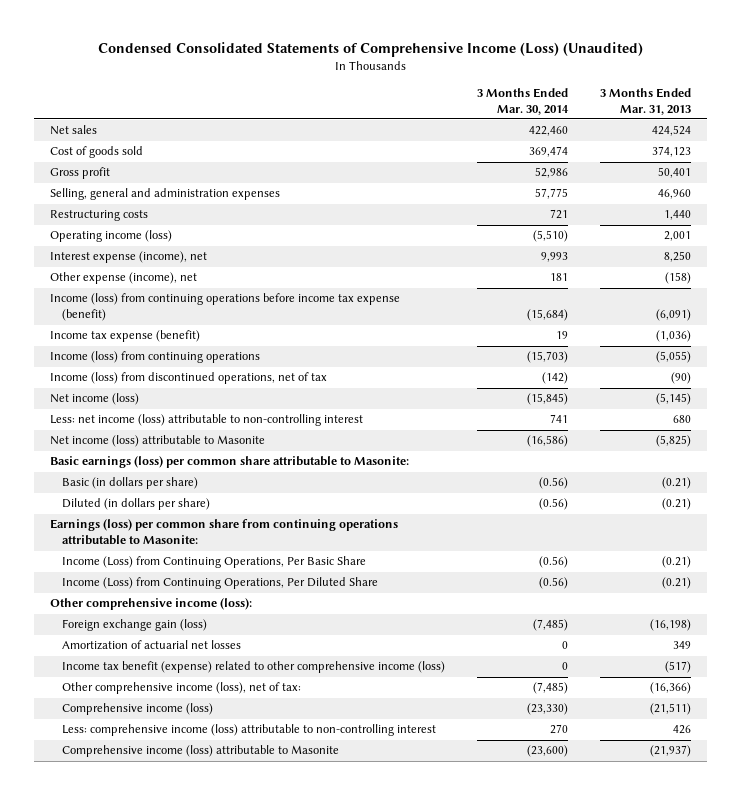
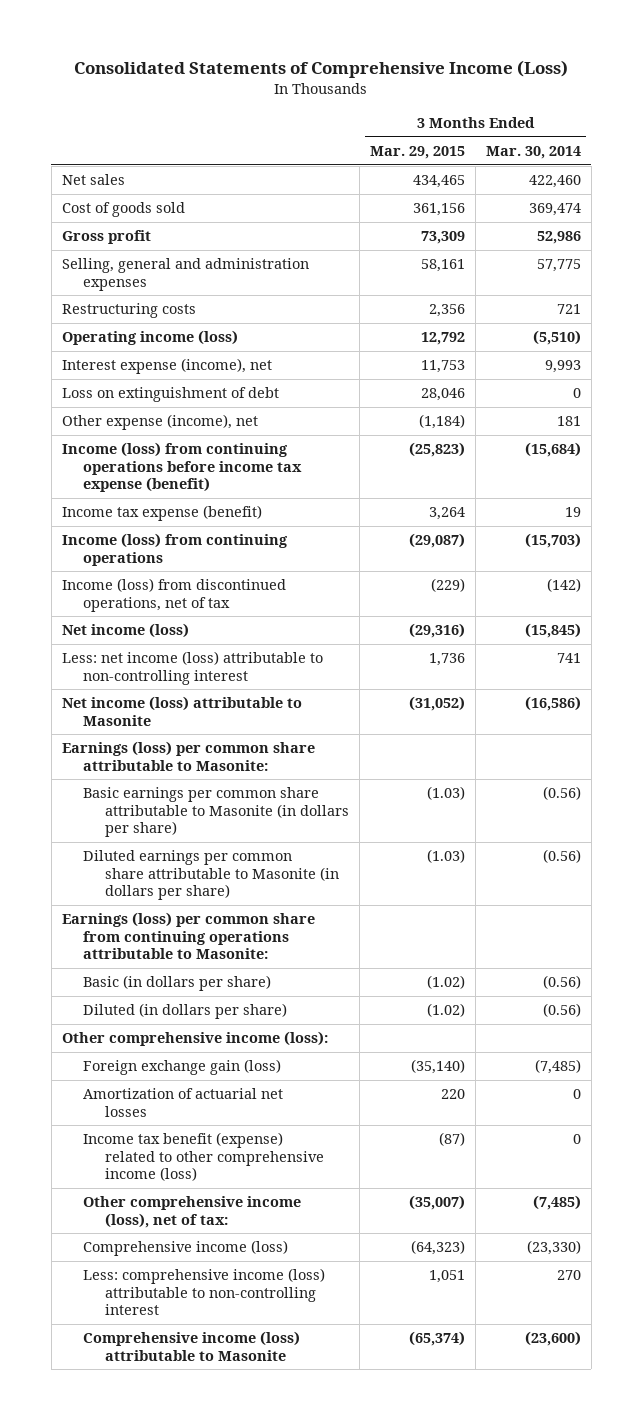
[97,42,643,58] Condensed Consolidated Statements of Comprehensive Income (Loss) (Unaudited) -> [74,59,569,78] Consolidated Statements of Comprehensive Income (Loss)
[600,87,692,115] 3 Months Ended Mar. 31, 2013 -> none
none -> [370,145,466,159] Mar. 29, 2015
none -> [61,387,279,403] Loss on extinguishment of debt
[50,456,410,469] Basic earnings (loss) per common share attributable to Masonite: -> [61,741,315,771] Earnings (loss) per common share attributable to Masonite:
none -> [83,787,350,837] Basic earnings per common share attributable to Masonite (in dollars per share)
none -> [83,850,340,900] Diluted earnings per common share attributable to Masonite (in dollars per share)
[50,519,399,546] Earnings (loss) per common share from continuing operations attributable to Masonite: -> [61,912,315,959] Earnings (loss) per common share from continuing operations attributable to Masonite:
[61,556,366,569] Income (Loss) from Continuing Operations, Per Basic Share -> none
[61,577,378,590] Income (Loss) from Continuing Operations, Per Diluted Share -> none

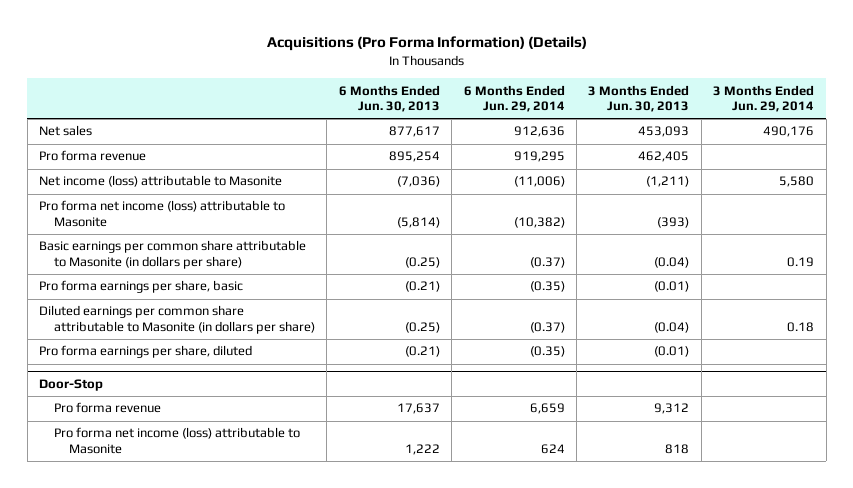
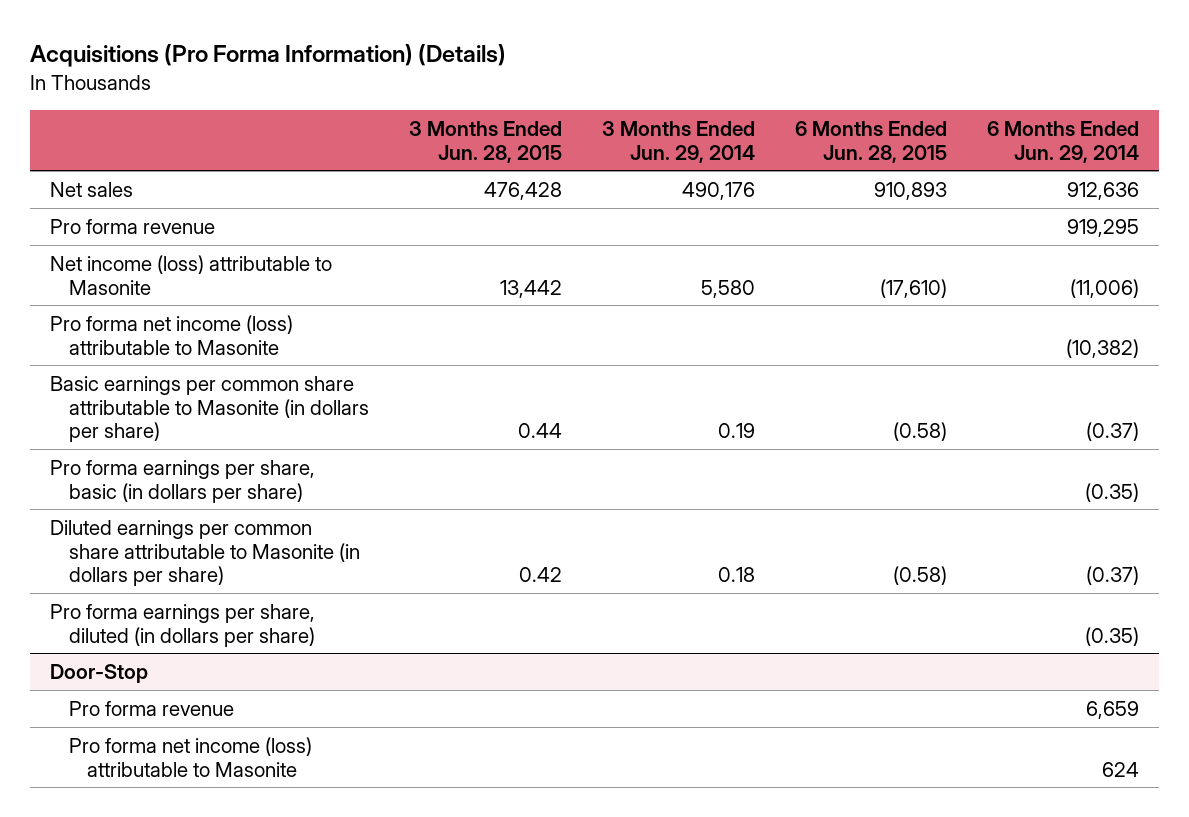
[338,84,440,113] 6 Months Ended Jun. 30, 2013 -> none
[588,84,690,113] 3 Months Ended Jun. 30, 2013 -> none
none -> [408,120,562,163] 3 Months Ended Jun. 28, 2015
none -> [794,120,947,163] 6 Months Ended Jun. 28, 2015
[39,280,244,294] Pro forma earnings per share, basic -> [50,459,316,503] Pro forma earnings per share, basic (in dollars per share)
[39,345,253,359] Pro forma earnings per share, diluted -> [50,603,316,647] Pro forma earnings per share, diluted (in dollars per share)

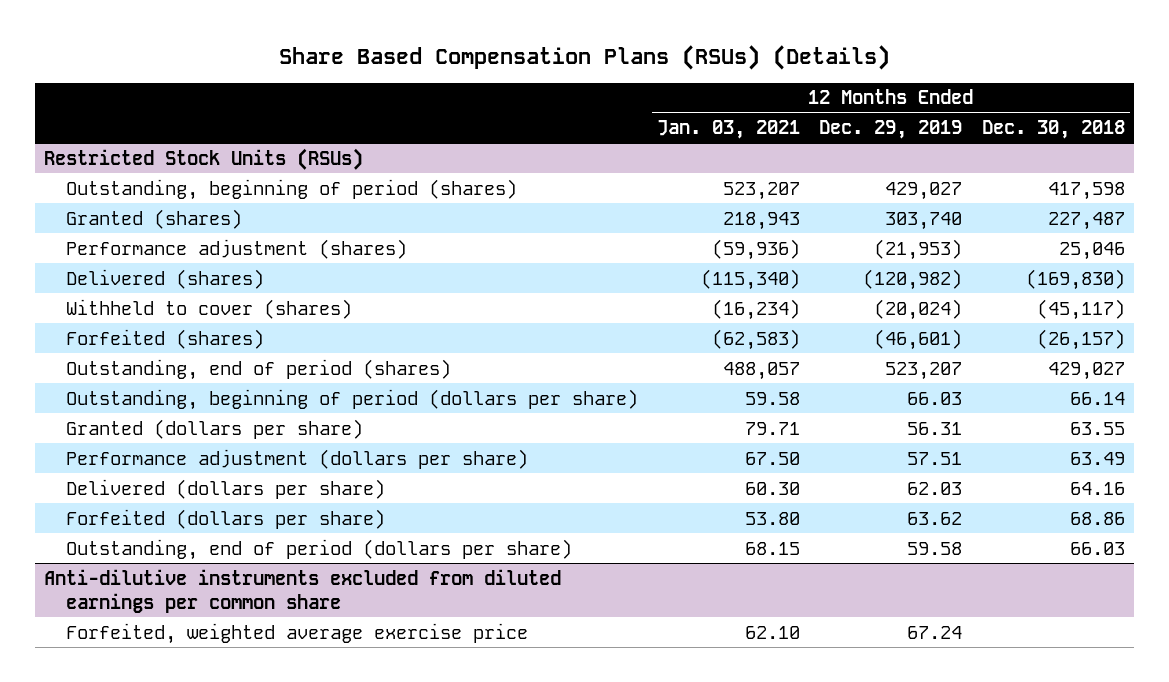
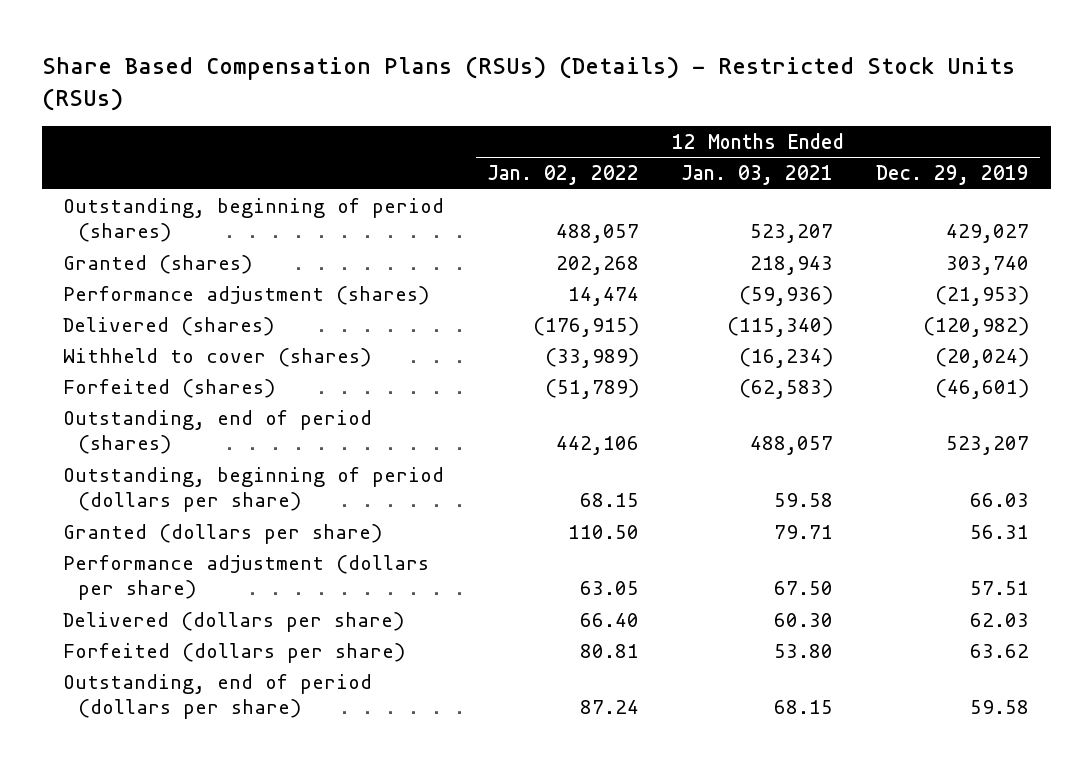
[278,45,890,71] Share Based Compensation Plans (RSUs) (Details) -> [41,55,1015,111] Share Based Compensation Plans (RSUs) (Details) - Restricted Stock Units (RSUs)
[981,120,1125,140] Dec. 30, 2018 -> none
none -> [486,165,639,186] Jan. 02, 2022
[44,147,364,170] Restricted Stock Units (RSUs) -> none
[44,568,562,613] Anti-dilutive instruments excluded from diluted earnings per common share -> none
[65,622,528,644] Forfeited, weighted average exercise price -> none

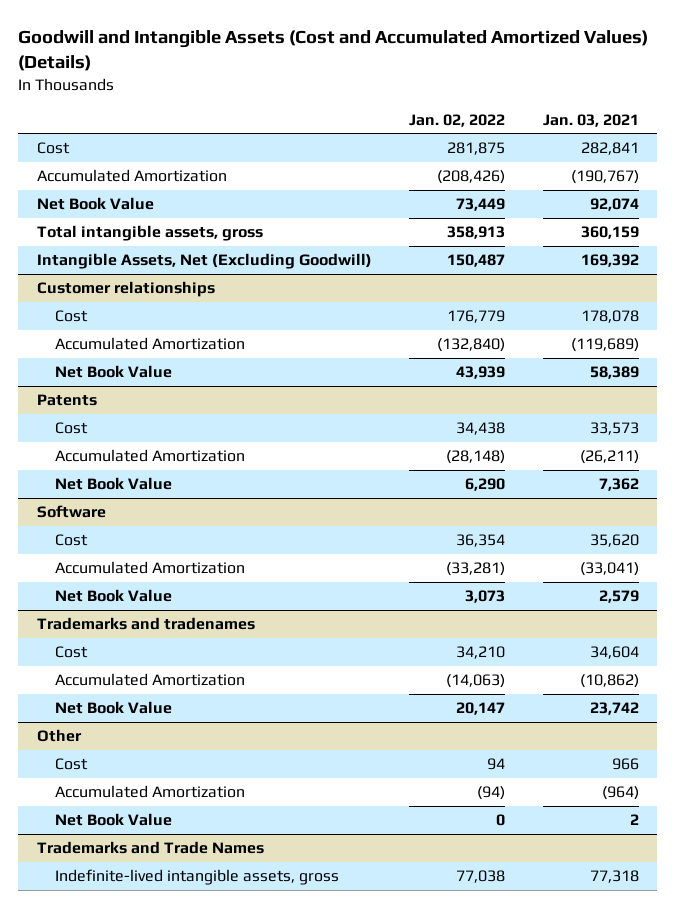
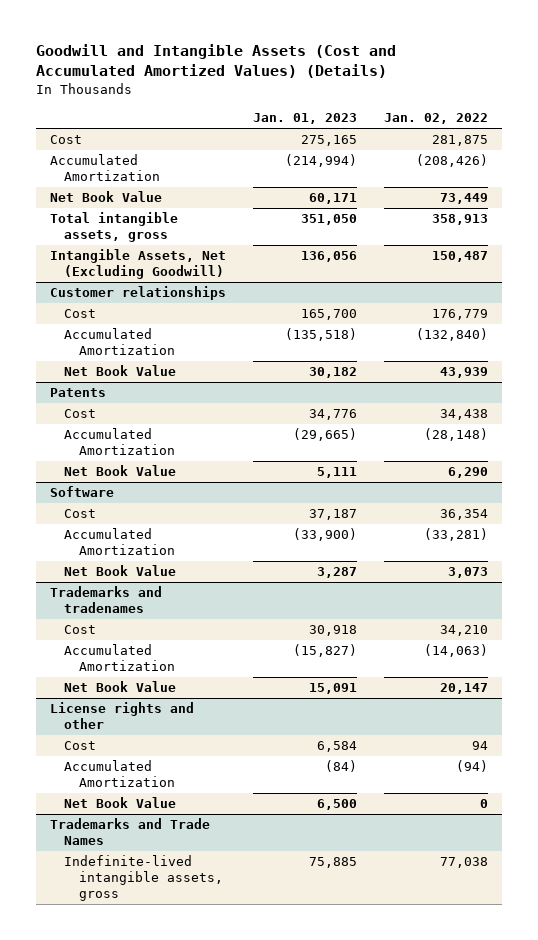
[542,113,639,127] Jan. 03, 2021 -> none
none -> [252,113,357,125] Jan. 01, 2023
[37,729,83,743] Other -> [49,702,194,730] License rights and other

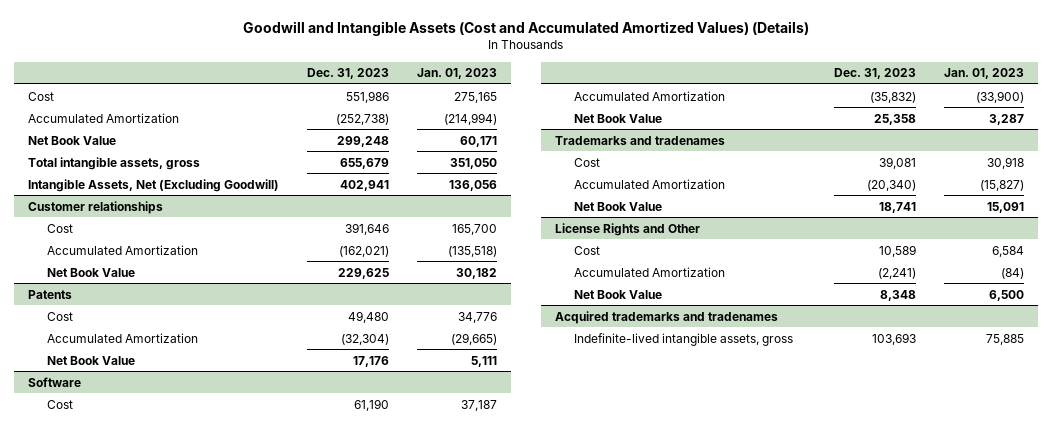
[384,113,489,125] Jan. 02, 2022 -> none
none -> [306,68,389,80] Dec. 31, 2023
[49,702,194,730] License rights and other -> [555,222,701,236] License Rights and Other
[49,818,210,846] Trademarks and Trade Names -> [555,310,779,324] Acquired trademarks and tradenames

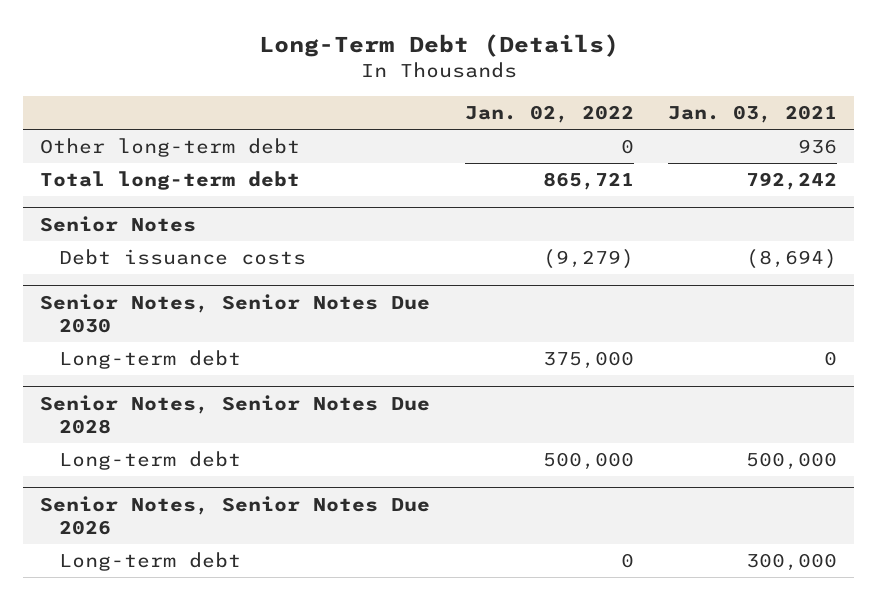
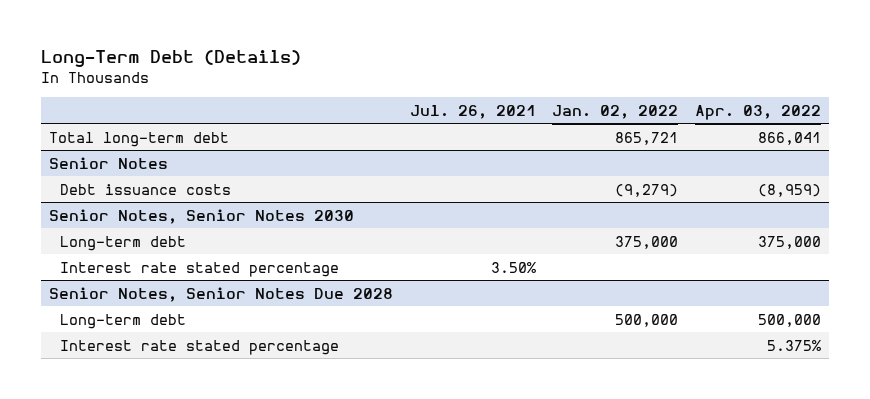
[668,105,838,124] Jan. 03, 2021 -> none
none -> [409,104,536,119] Jul. 26, 2021
none -> [695,104,822,120] Apr. 03, 2022
[40,138,301,158] Other long-term debt -> none
[40,293,431,334] Senior Notes, Senior Notes Due 2030 -> [49,208,355,224] Senior Notes, Senior Notes 2030
none -> [59,261,339,277] Interest rate stated percentage
[40,495,431,536] Senior Notes, Senior Notes Due 2026 -> none
[59,552,242,572] Long-term debt -> none
none -> [59,339,339,355] Interest rate stated percentage

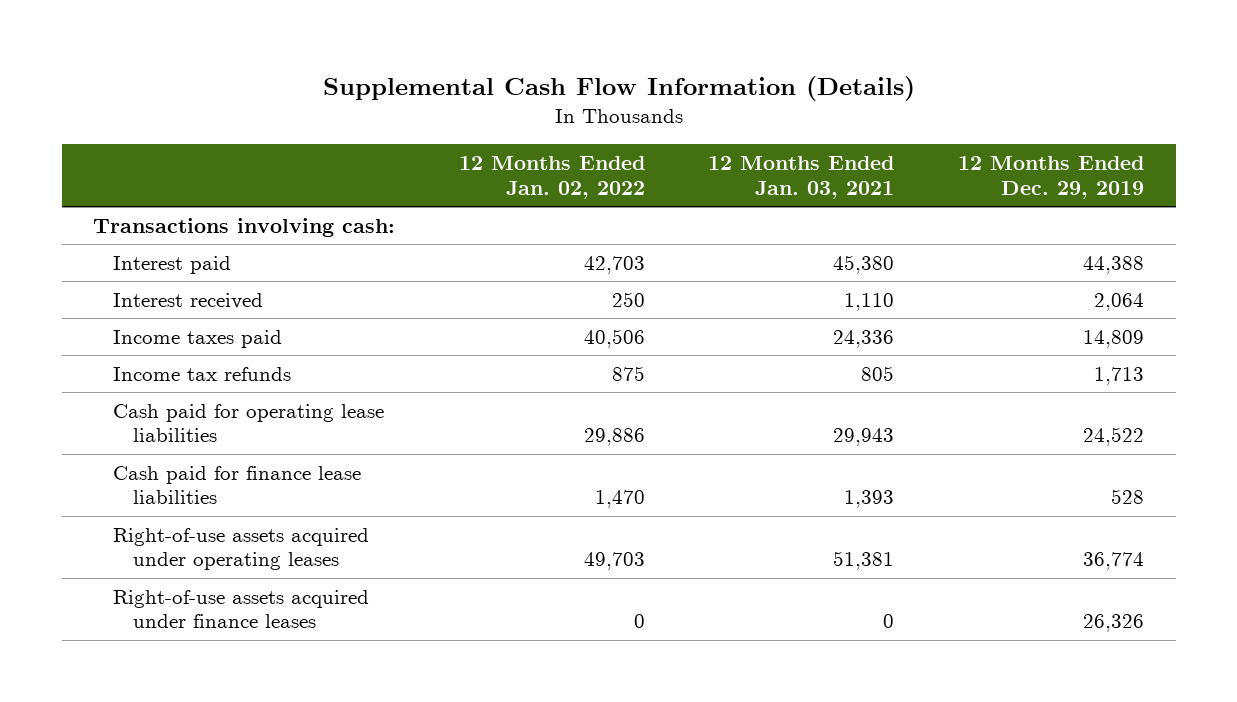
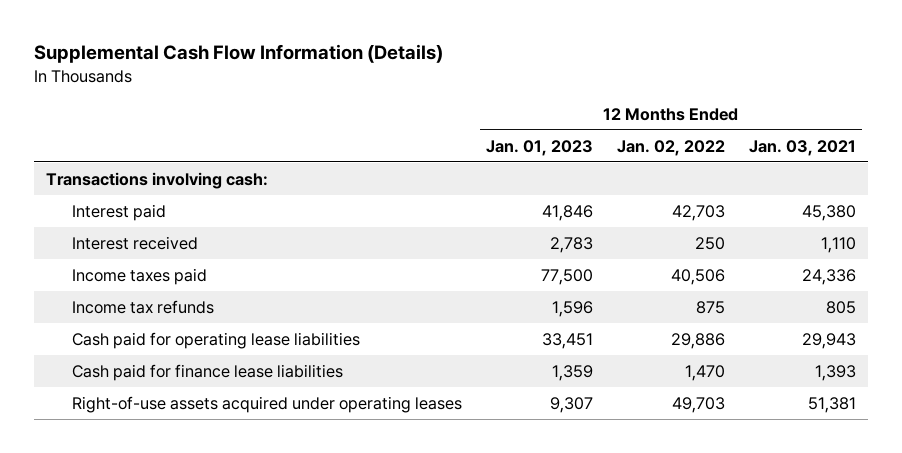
[957,156,1144,199] 12 Months Ended Dec. 29, 2019 -> none
none -> [485,139,593,156] Jan. 01, 2023
[113,590,370,629] Right-of-use assets acquired under finance leases -> none

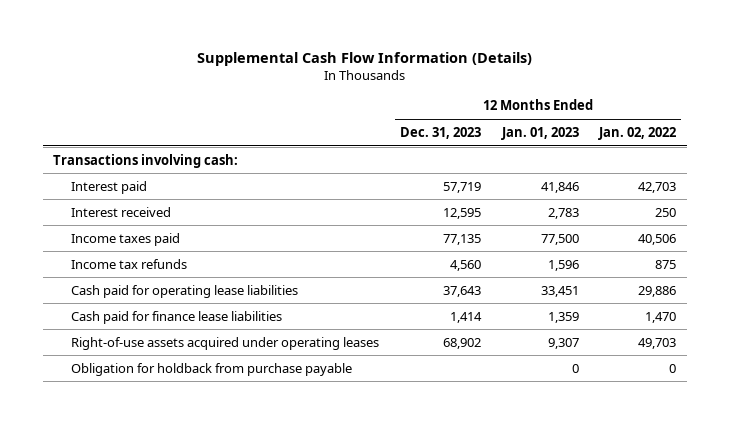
[749,139,857,156] Jan. 03, 2021 -> none
none -> [399,126,481,139] Dec. 31, 2023
none -> [71,362,353,376] Obligation for holdback from purchase payable

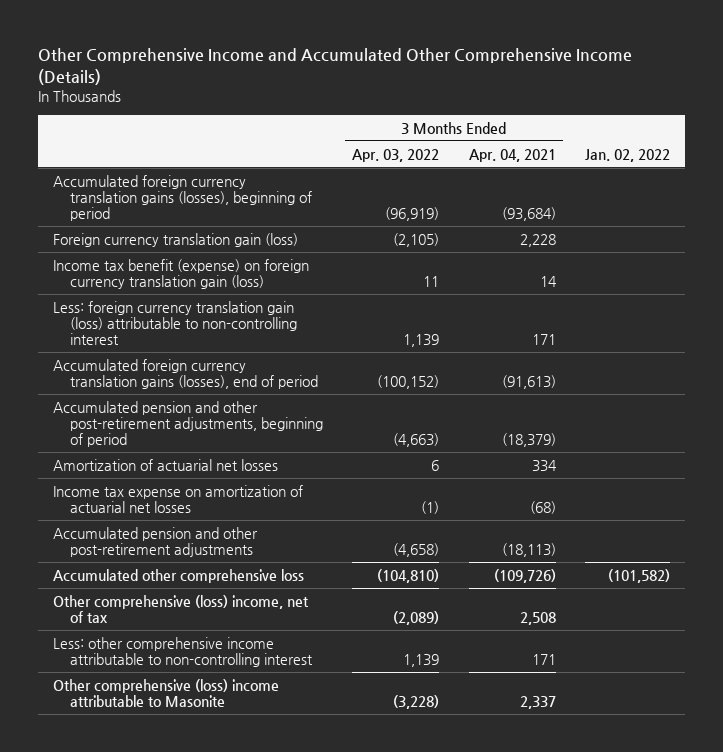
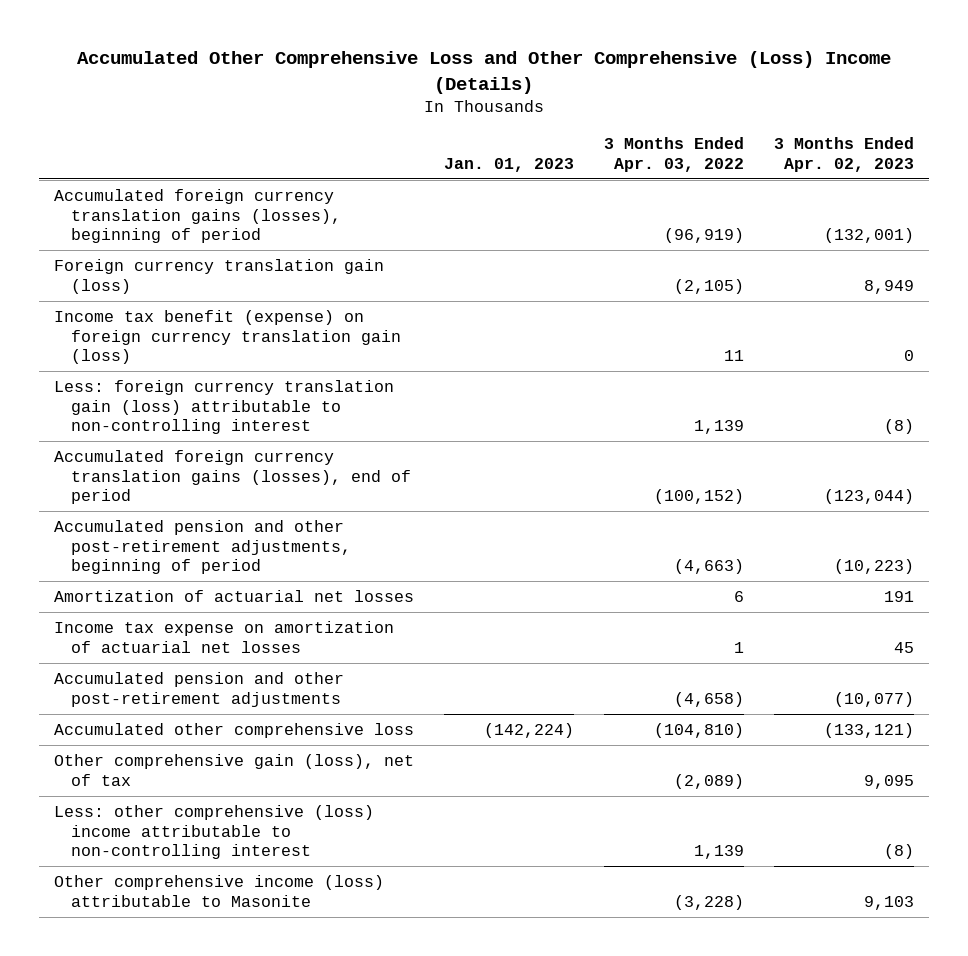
[38,47,633,85] Other Comprehensive Income and Accumulated Other Comprehensive Income (Details) -> [77,51,892,94] Accumulated Other Comprehensive Loss and Other Comprehensive (Loss) Income (Details)
[468,148,556,162] Apr. 04, 2021 -> none
[584,148,670,162] Jan. 02, 2022 -> none
none -> [444,157,575,172] Jan. 01, 2023
none -> [774,136,915,172] 3 Months Ended Apr. 02, 2023
[421,501,440,515] (1) -> [734,641,745,653] 1
[52,594,309,624] Other comprehensive (loss) income, net of tax -> [53,753,414,786] Other comprehensive gain (loss), net of tax
[52,636,313,668] Less: other comprehensive income attributable to non-controlling interest -> [53,804,374,860] Less: other comprehensive (loss) income attributable to non-controlling interest
[52,678,279,708] Other comprehensive (loss) income attributable to Masonite -> [53,874,384,907] Other comprehensive income (loss) attributable to Masonite

